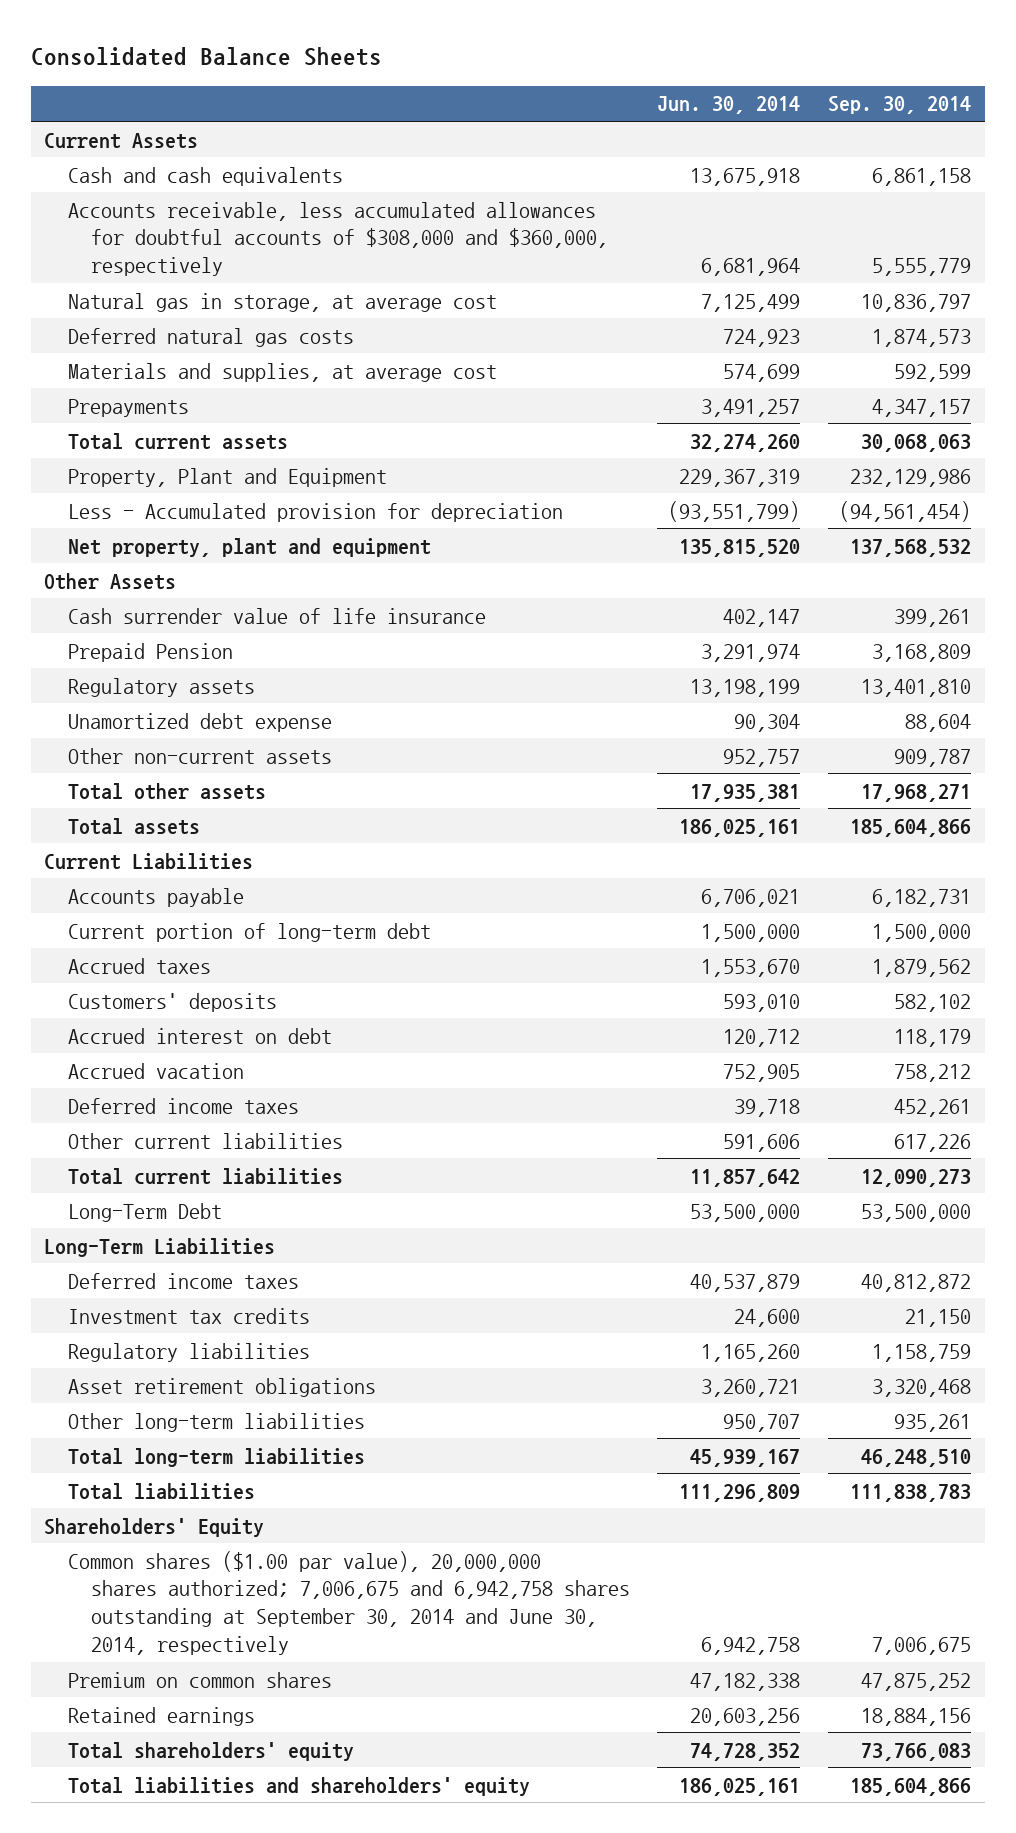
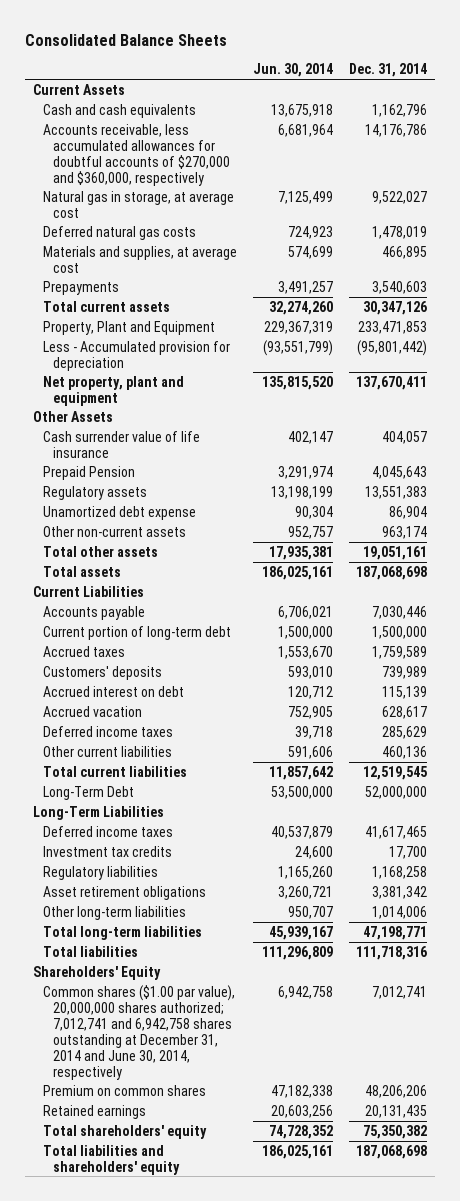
[828,96,972,115] Sep. 30, 2014 -> none
none -> [349,63,428,78] Dec. 31, 2014
[67,201,608,277] Accounts receivable, less accumulated allowances for doubtful accounts of $308,000 and $360,000, respectively -> [42,123,230,186] Accounts receivable, less accumulated allowances for doubtful accounts of $270,000 and $360,000, respectively
[67,1550,630,1656] Common shares ($1.00 par value), 20,000,000 shares authorized; 7,006,675 and 6,942,758 shares outstanding at September 30, 2014 and June 30, 2014, respectively -> [42,984,235,1080] Common shares ($1.00 par value), 20,000,000 shares authorized; 7,012,741 and 6,942,758 shares outstanding at December 31, 2014 and June 30, 2014, respectively

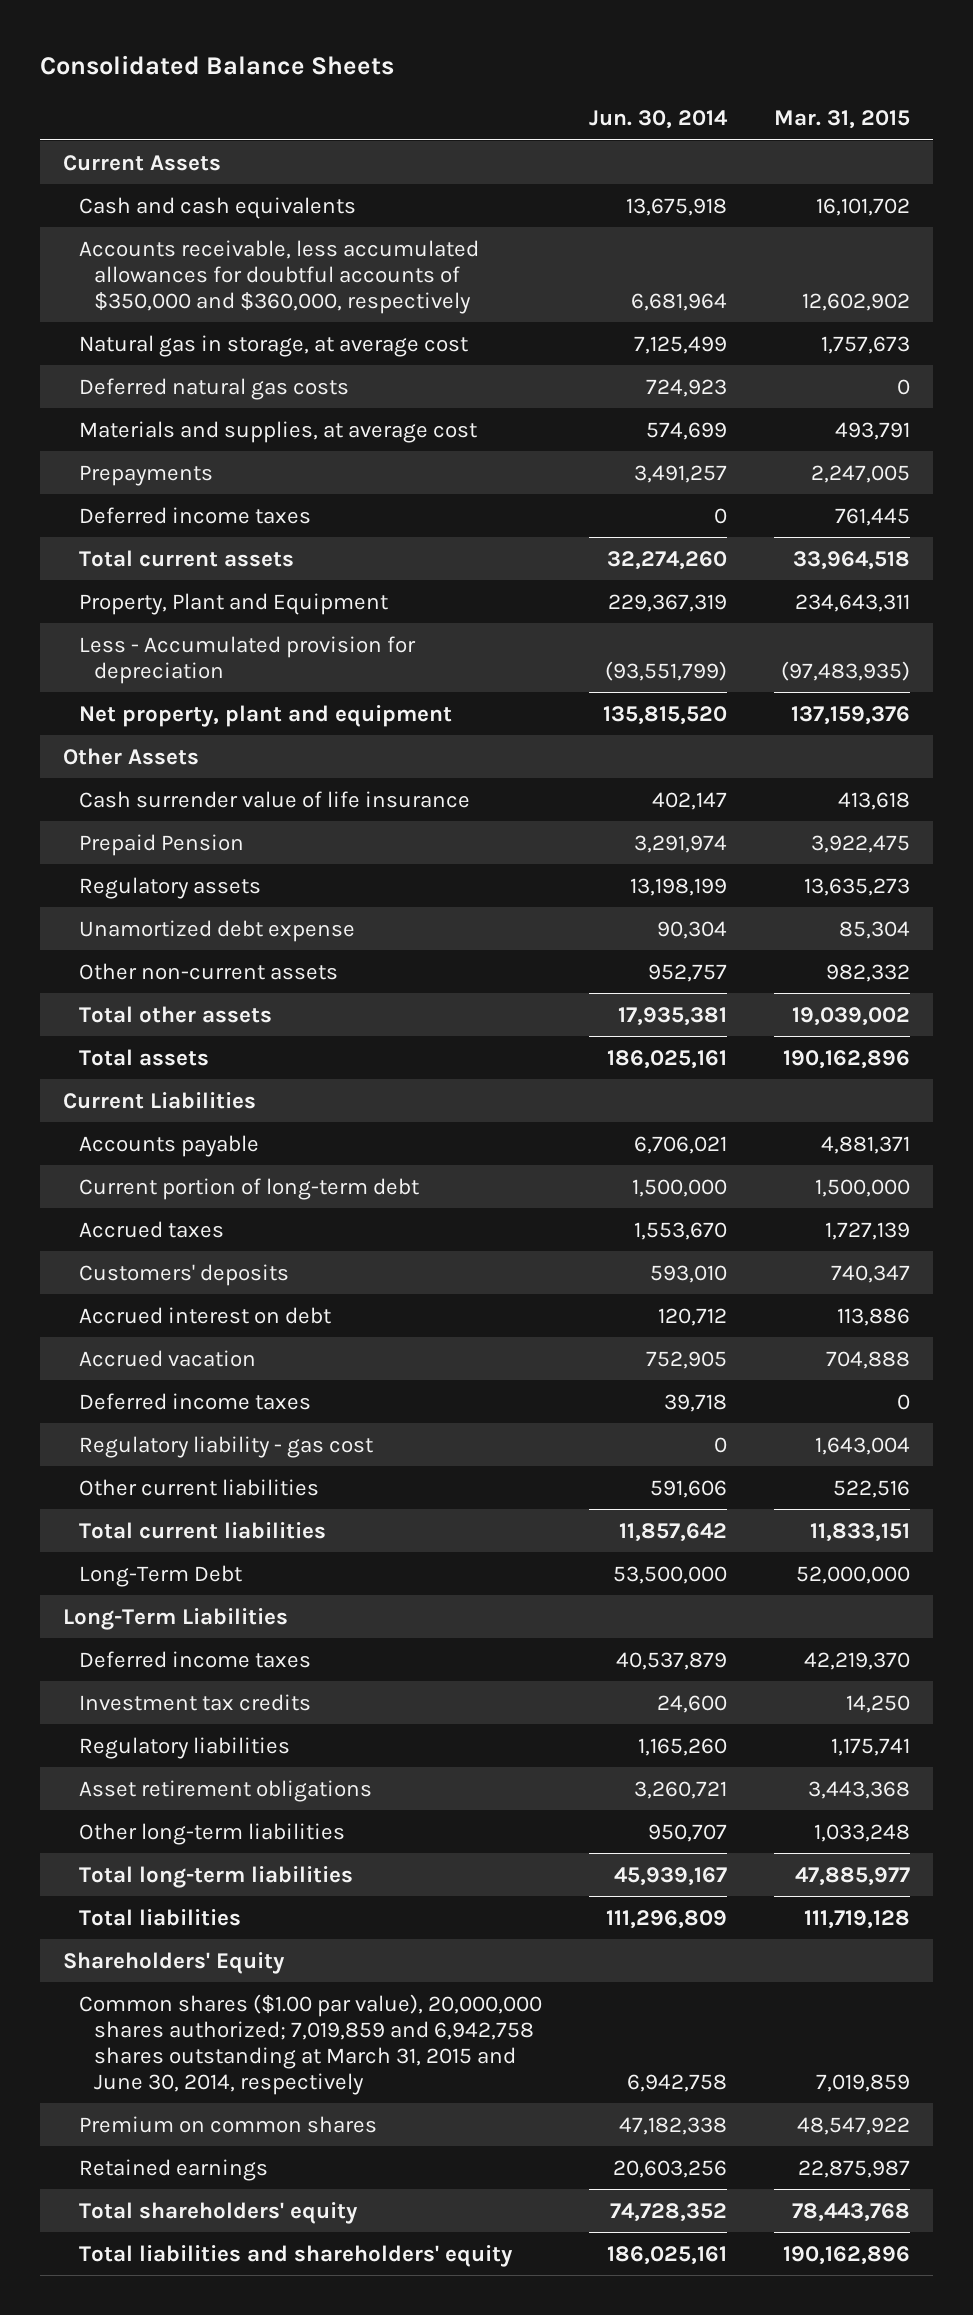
[349,63,428,78] Dec. 31, 2014 -> none
none -> [773,110,910,130] Mar. 31, 2015
[42,123,230,186] Accounts receivable, less accumulated allowances for doubtful accounts of $270,000 and $360,000, respectively -> [78,239,479,314] Accounts receivable, less accumulated allowances for doubtful accounts of $350,000 and $360,000, respectively
none -> [78,506,311,524] Deferred income taxes
none -> [78,1435,373,1458] Regulatory liability - gas cost
[42,984,235,1080] Common shares ($1.00 par value), 20,000,000 shares authorized; 7,012,741 and 6,942,758 shares outstanding at December 31, 2014 and June 30, 2014, respectively -> [78,1993,542,2095] Common shares ($1.00 par value), 20,000,000 shares authorized; 7,019,859 and 6,942,758 shares outstanding at March 31, 2015 and June 30, 2014, respectively

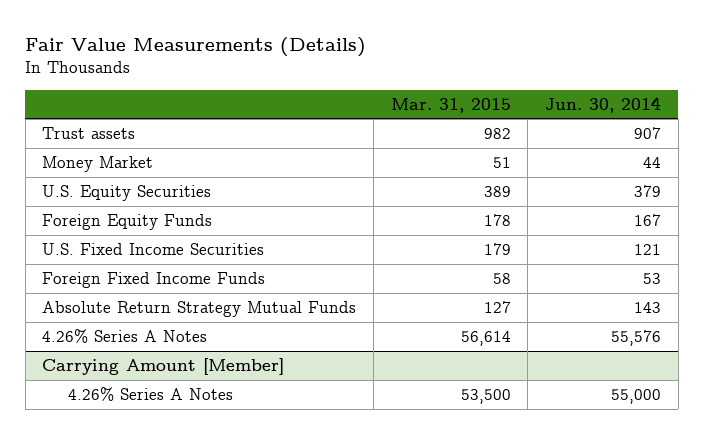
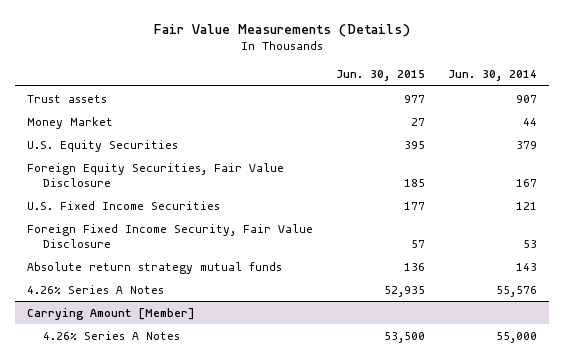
[390,97,511,113] Mar. 31, 2015 -> none
none -> [336,70,426,82] Jun. 30, 2015
[42,213,213,230] Foreign Equity Funds -> [26,162,284,187] Foreign Equity Securities, Fair Value Disclosure
[42,271,266,288] Foreign Fixed Income Funds -> [26,223,313,248] Foreign Fixed Income Security, Fair Value Disclosure
[42,300,357,317] Absolute Return Strategy Mutual Funds -> [26,261,282,274] Absolute return strategy mutual funds

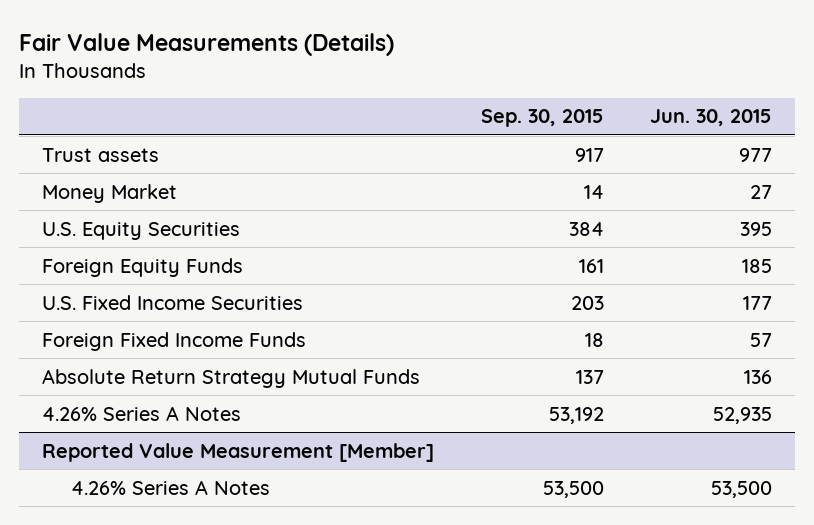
[448,70,538,82] Jun. 30, 2014 -> none
none -> [480,109,604,128] Sep. 30, 2015
[26,162,284,187] Foreign Equity Securities, Fair Value Disclosure -> [42,257,244,277] Foreign Equity Funds
[26,223,313,248] Foreign Fixed Income Security, Fair Value Disclosure -> [42,331,307,351] Foreign Fixed Income Funds
[26,261,282,274] Absolute return strategy mutual funds -> [42,368,421,388] Absolute Return Strategy Mutual Funds
[26,307,195,320] Carrying Amount [Member] -> [42,442,435,462] Reported Value Measurement [Member]

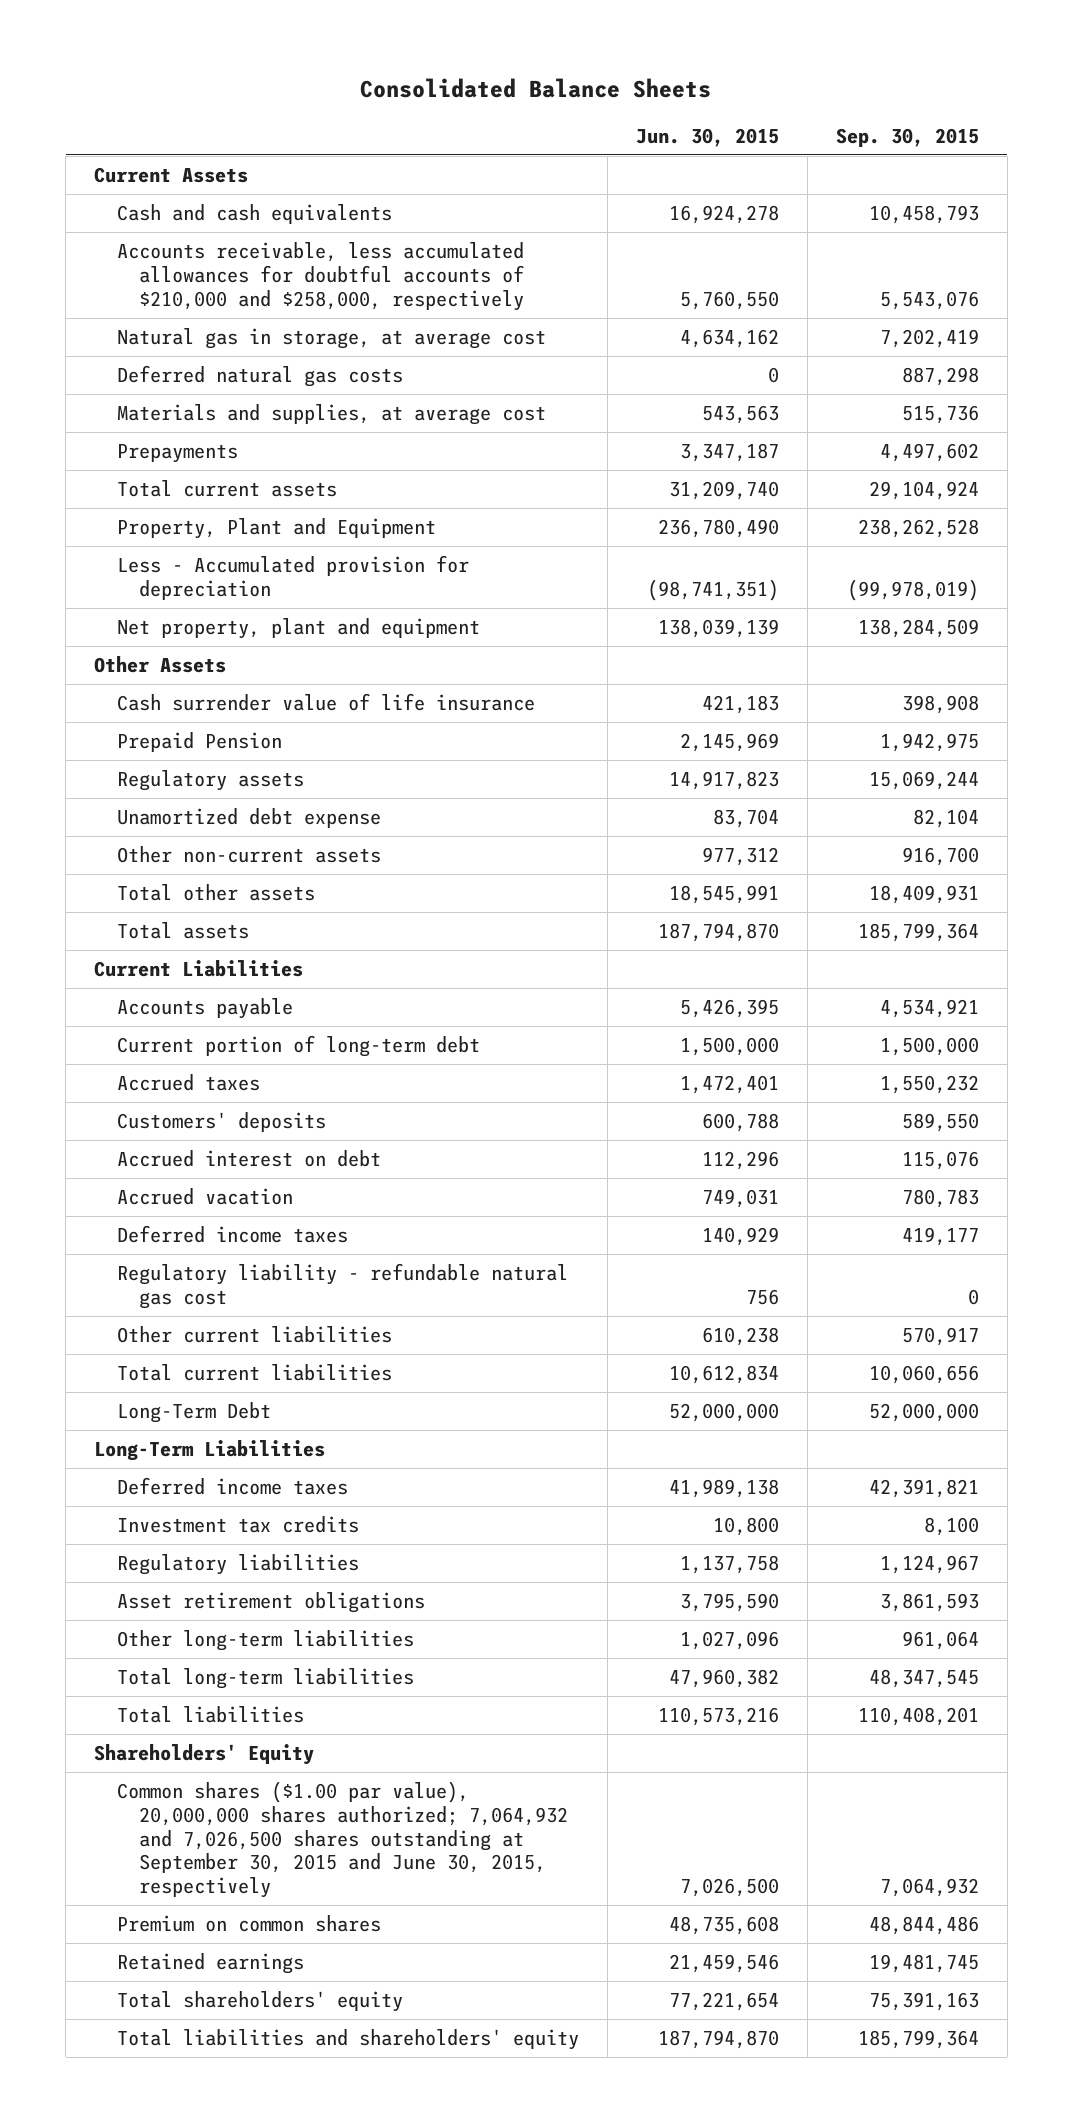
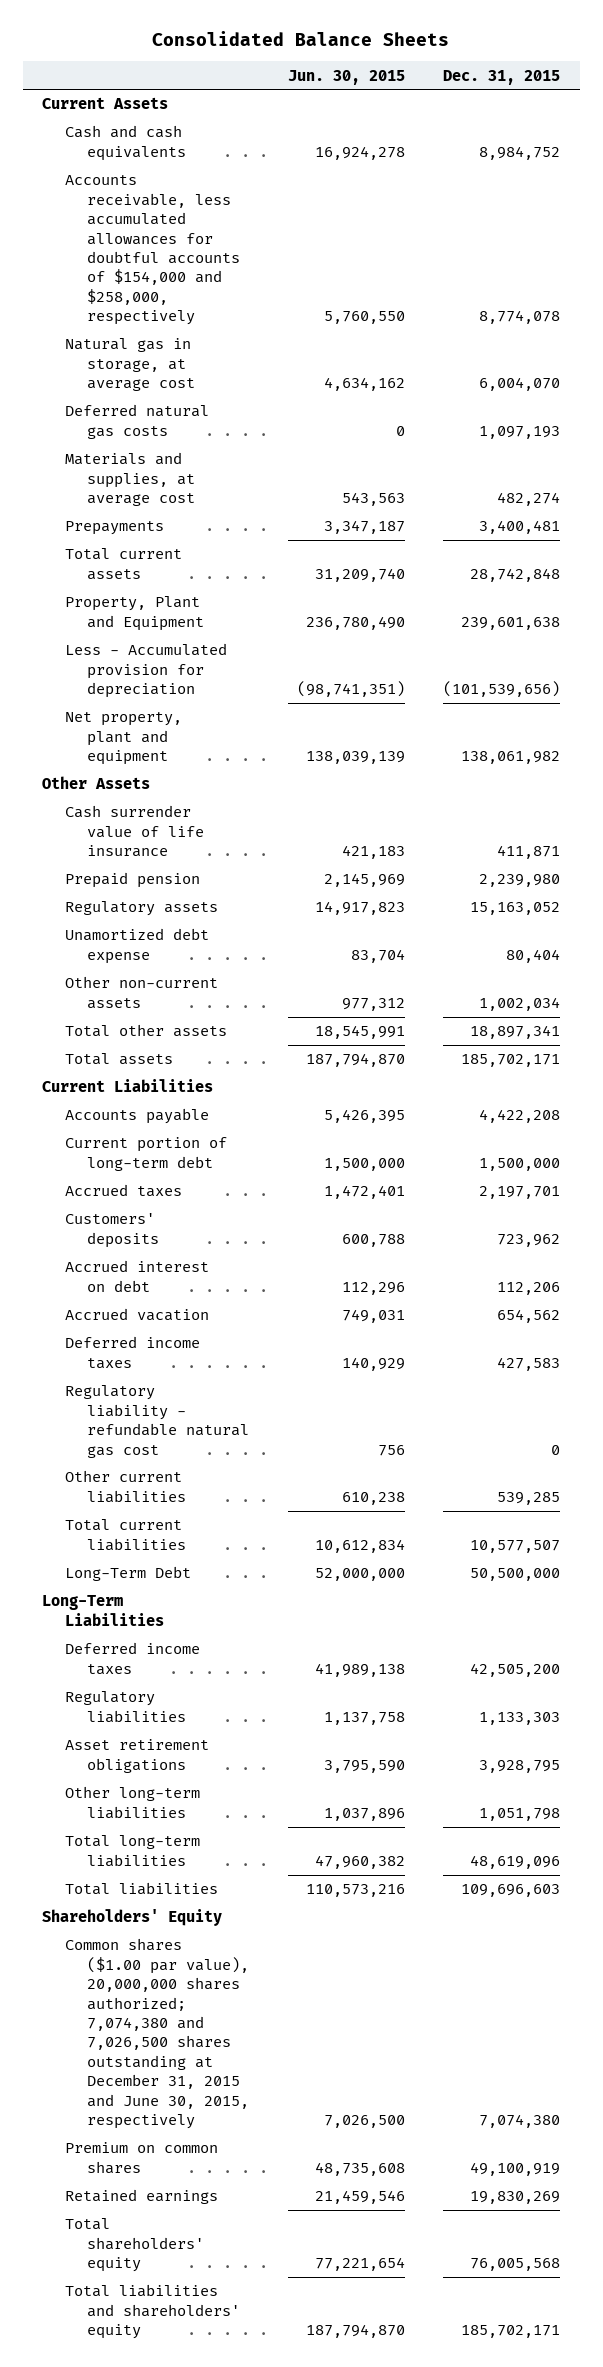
[835,128,979,148] Sep. 30, 2015 -> none
none -> [443,69,561,85] Dec. 31, 2015
[116,242,525,311] Accounts receivable, less accumulated allowances for doubtful accounts of $210,000 and $258,000, respectively -> [64,175,240,326] Accounts receivable, less accumulated allowances for doubtful accounts of $154,000 and $258,000, respectively
[116,732,282,753] Prepaid Pension -> [64,872,200,889] Prepaid pension
[116,1516,359,1534] Investment tax credits -> none
[679,1631,779,1651] 1,027,096 -> [323,1807,405,1821] 1,037,896
[116,1781,569,1899] Common shares ($1.00 par value), 20,000,000 shares authorized; 7,064,932 and 7,026,500 shares outstanding at September 30, 2015 and June 30, 2015, respectively -> [64,1938,249,2130] Common shares ($1.00 par value), 20,000,000 shares authorized; 7,074,380 and 7,026,500 shares outstanding at December 31, 2015 and June 30, 2015, respectively

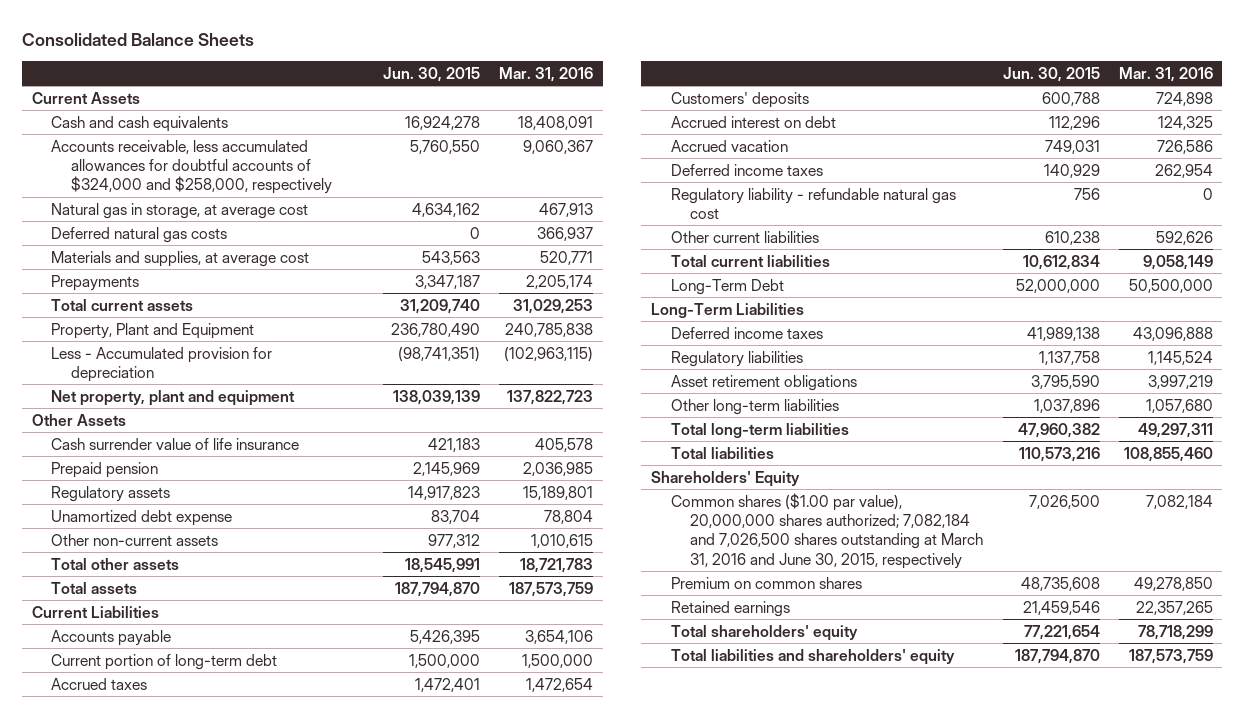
[443,69,561,85] Dec. 31, 2015 -> none
none -> [499,66,594,82] Mar. 31, 2016
[64,175,240,326] Accounts receivable, less accumulated allowances for doubtful accounts of $154,000 and $258,000, respectively -> [51,139,333,195] Accounts receivable, less accumulated allowances for doubtful accounts of $324,000 and $258,000, respectively
[64,1938,249,2130] Common shares ($1.00 par value), 20,000,000 shares authorized; 7,074,380 and 7,026,500 shares outstanding at December 31, 2015 and June 30, 2015, respectively -> [670,492,984,569] Common shares ($1.00 par value), 20,000,000 shares authorized; 7,082,184 and 7,026,500 shares outstanding at March 31, 2016 and June 30, 2015, respectively

